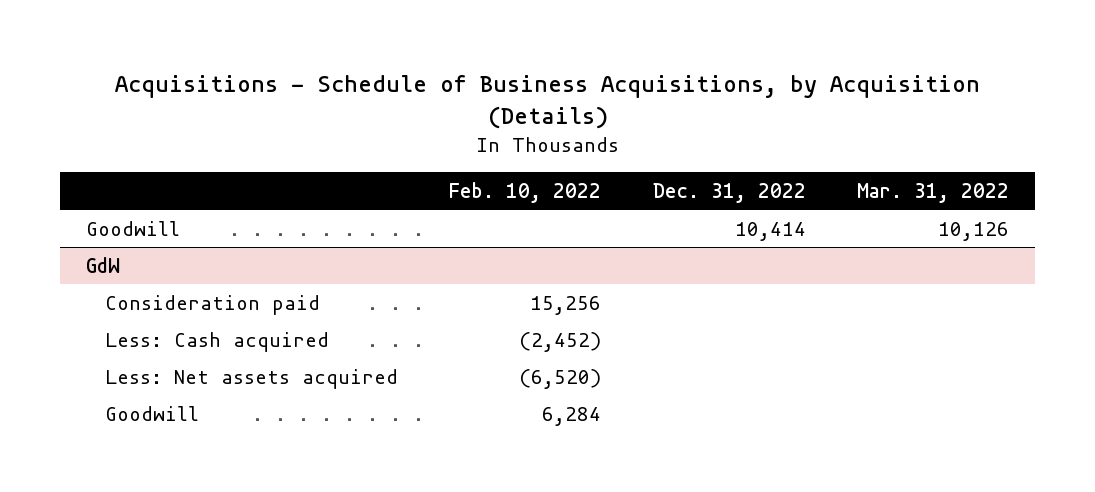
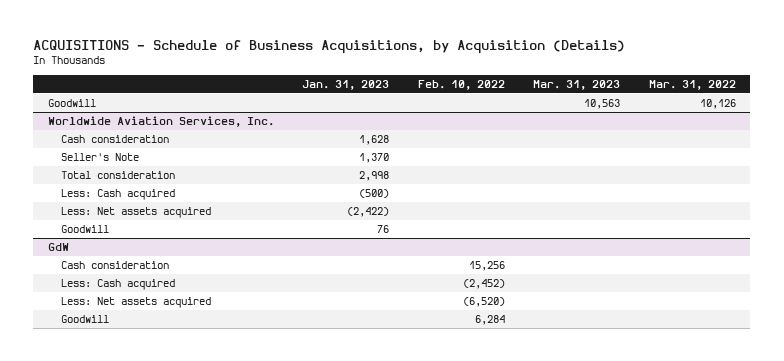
[114,75,980,129] Acquisitions - Schedule of Business Acquisitions, by Acquisition (Details) -> [33,39,626,54] ACQUISITIONS - Schedule of Business Acquisitions, by Acquisition (Details)
[652,182,806,203] Dec. 31, 2022 -> none
none -> [302,80,390,91] Jan. 31, 2023
none -> [533,80,621,91] Mar. 31, 2023
none -> [47,115,274,127] Worldwide Aviation Services, Inc.
none -> [60,134,169,143] Cash consideration
none -> [60,152,139,161] Seller's Note
none -> [60,170,175,179] Total consideration
none -> [60,188,175,200] Less: Cash acquired
none -> [60,206,211,218] Less: Net assets acquired
none -> [60,224,109,233] Goodwill
[104,294,320,315] Consideration paid -> [60,260,169,269] Cash consideration

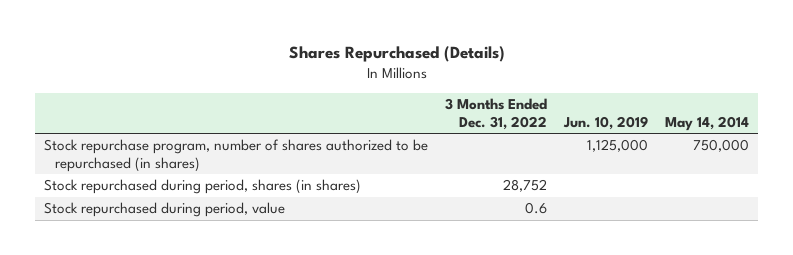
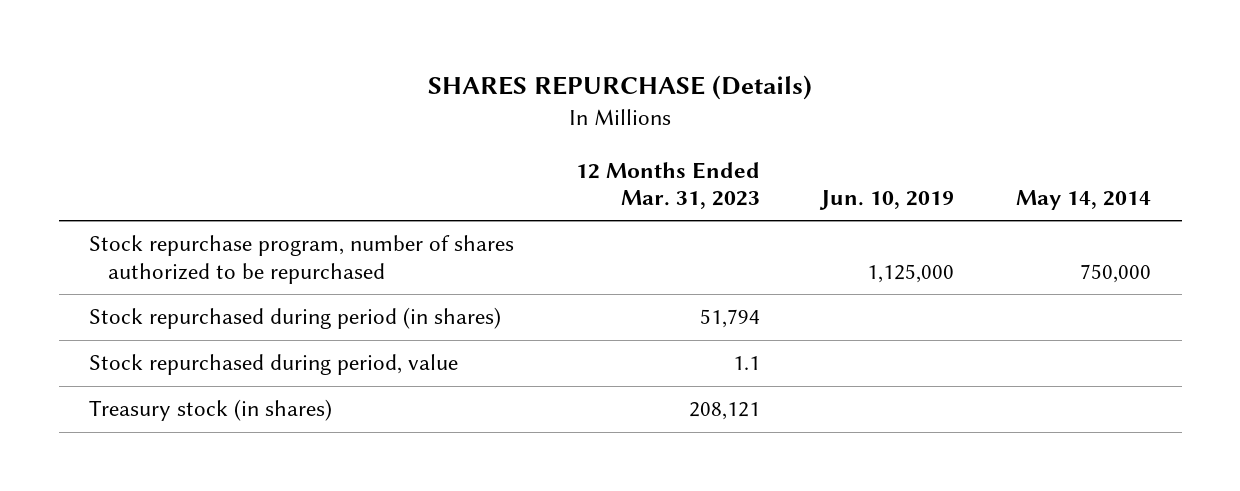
[288,46,505,63] Shares Repurchased (Details) -> [428,74,813,100] SHARES REPURCHASE (Details)
[445,98,548,130] 3 Months Ended Dec. 31, 2022 -> none
none -> [575,161,760,210] 12 Months Ended Mar. 31, 2023
[43,139,428,172] Stock repurchase program, number of shares authorized to be repurchased (in shares) -> [89,235,515,284] Stock repurchase program, number of shares authorized to be repurchased
[43,179,361,195] Stock repurchased during period, shares (in shares) -> [89,307,502,330] Stock repurchased during period (in shares)
none -> [89,399,333,422] Treasury stock (in shares)

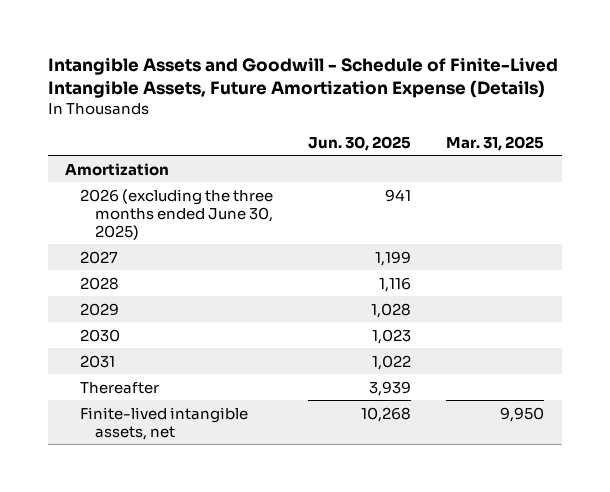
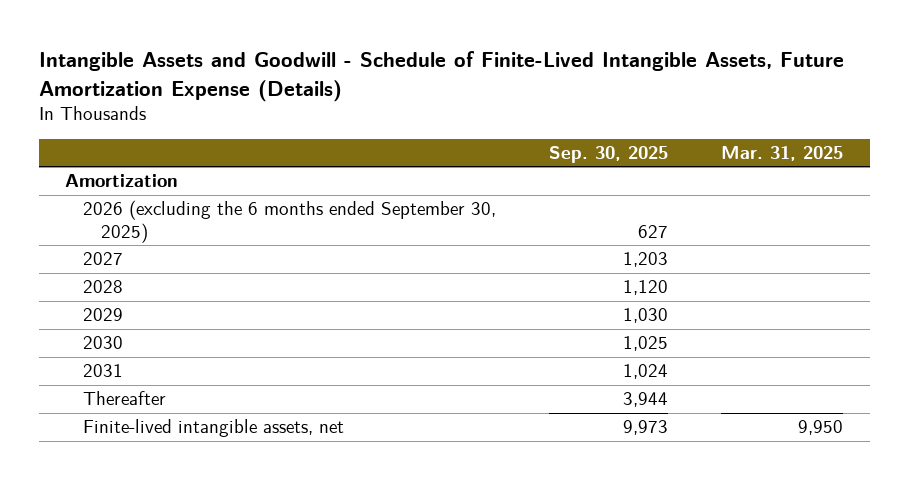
[308,135,412,151] Jun. 30, 2025 -> none
none -> [549,145,669,163] Sep. 30, 2025
[80,188,274,240] 2026 (excluding the three months ended June 30, 2025) -> [83,200,497,243] 2026 (excluding the 6 months ended September 30, 2025)

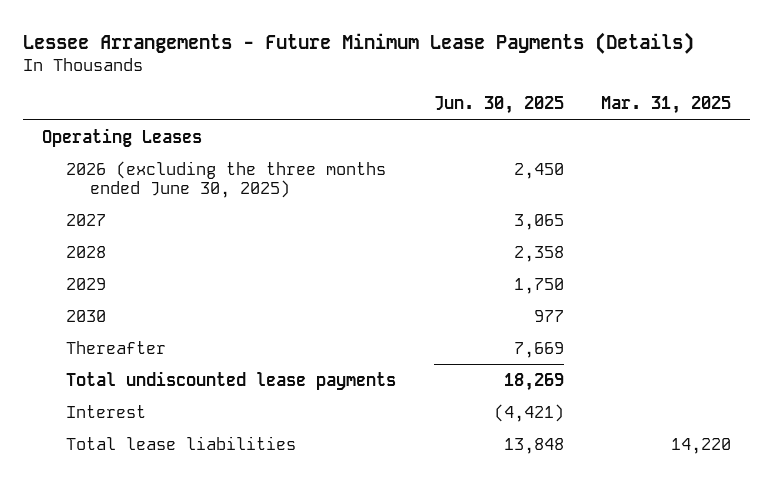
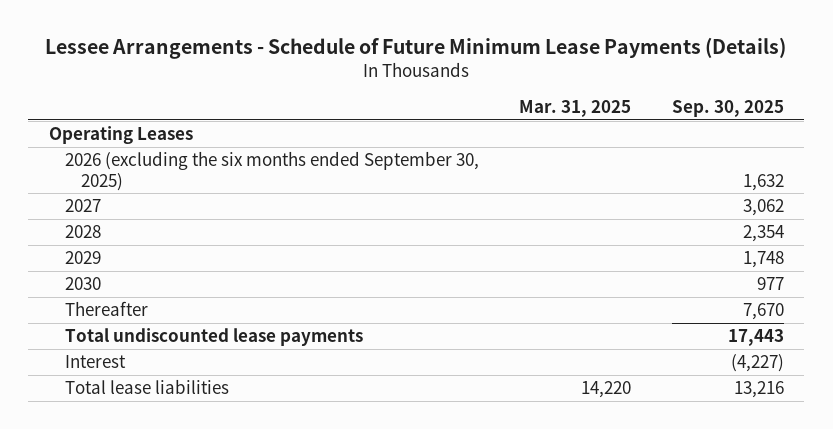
[23,31,695,54] Lessee Arrangements - Future Minimum Lease Payments (Details) -> [45,37,787,60] Lessee Arrangements - Schedule of Future Minimum Lease Payments (Details)
[433,96,564,115] Jun. 30, 2025 -> none
none -> [671,100,784,118] Sep. 30, 2025
[66,160,387,198] 2026 (excluding the three months ended June 30, 2025) -> [64,150,479,191] 2026 (excluding the six months ended September 30, 2025)

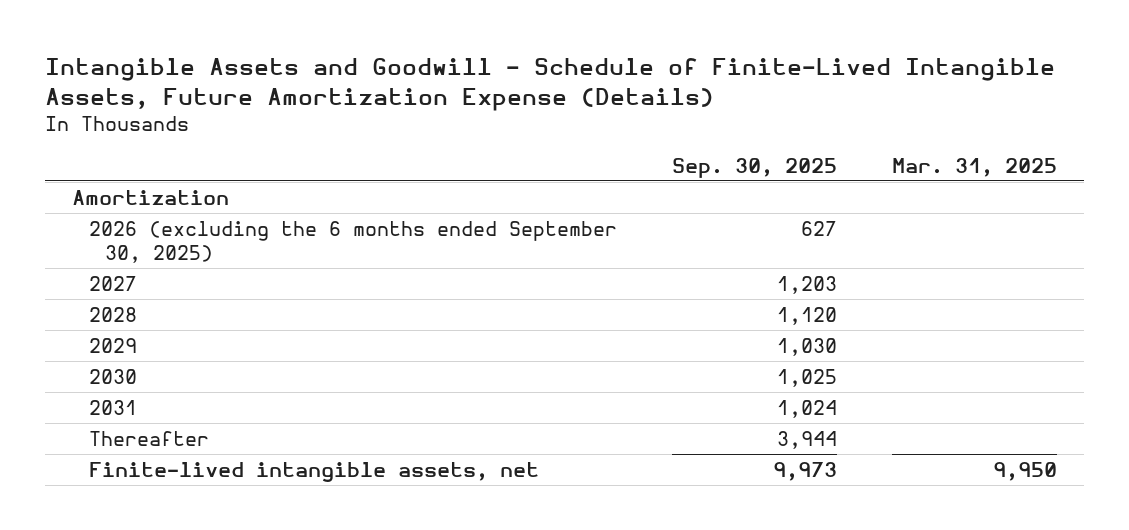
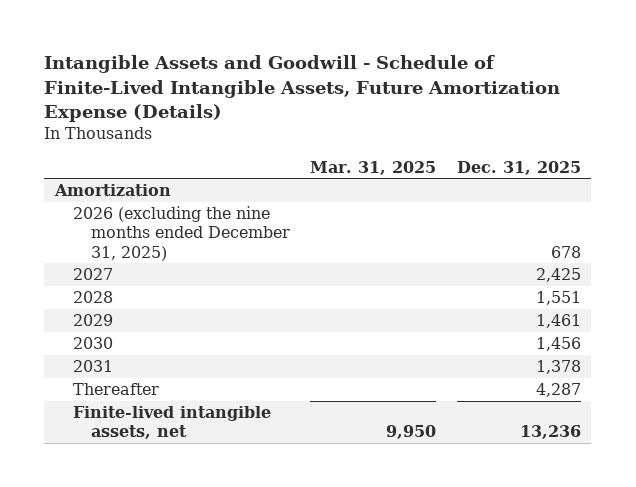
[671,157,837,178] Sep. 30, 2025 -> none
none -> [457,160,582,175] Dec. 31, 2025
[88,220,617,264] 2026 (excluding the 6 months ended September 30, 2025) -> [72,206,290,261] 2026 (excluding the nine months ended December 31, 2025)

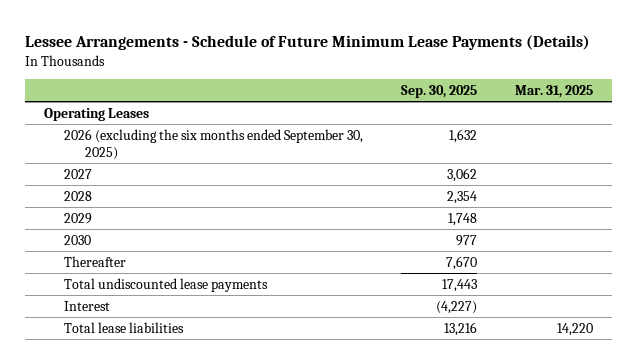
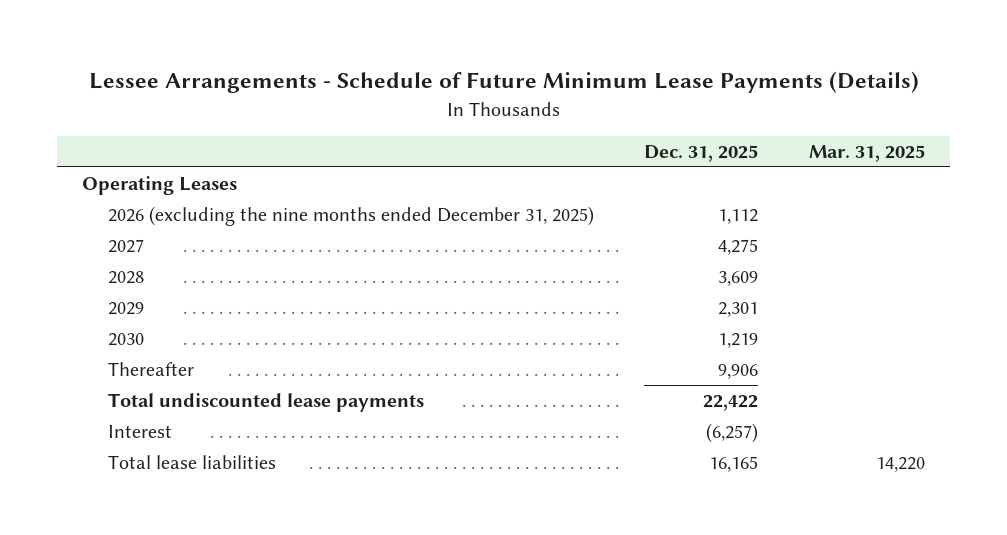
[401,84,478,98] Sep. 30, 2025 -> none
none -> [644,144,759,162] Dec. 31, 2025
[64,128,364,160] 2026 (excluding the six months ended September 30, 2025) -> [108,206,595,227] 2026 (excluding the nine months ended December 31, 2025)

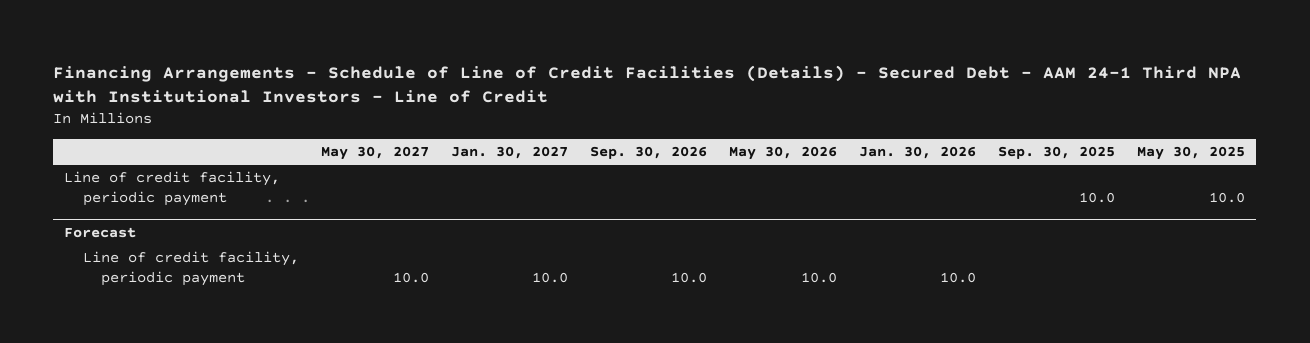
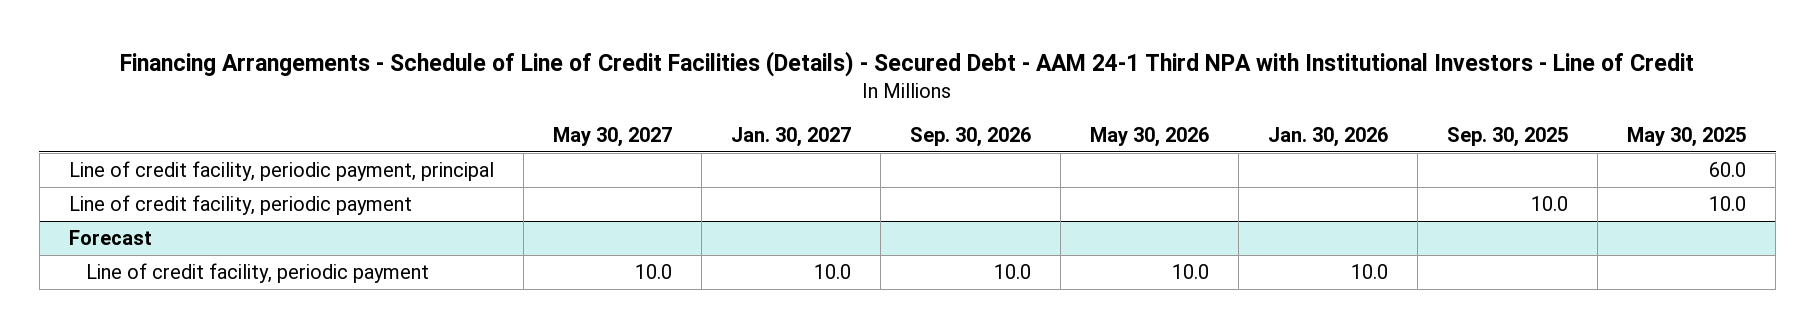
none -> [68,161,494,182] Line of credit facility, periodic payment, principal

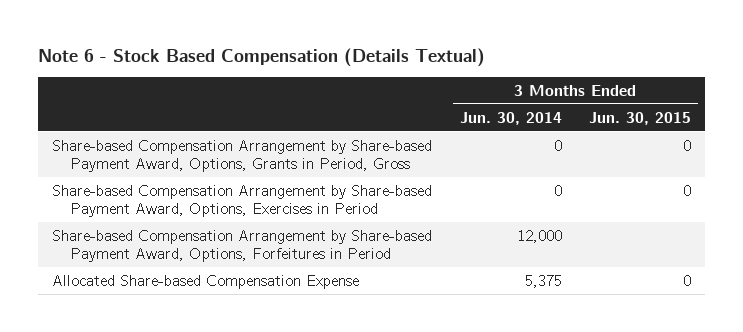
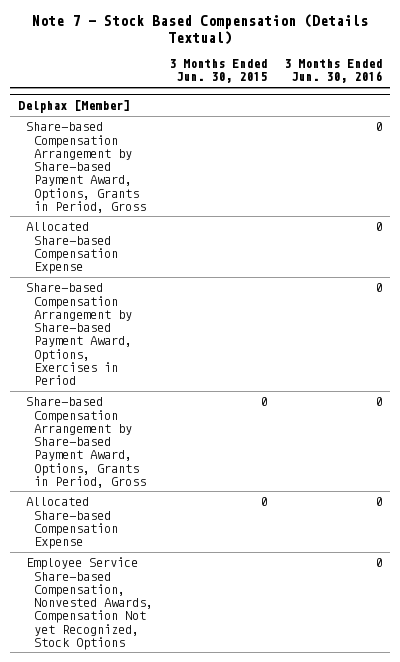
[37,47,485,67] Note 6 - Stock Based Compensation (Details Textual) -> [31,14,368,45] Note 7 - Stock Based Compensation (Details Textual)
[459,111,562,125] Jun. 30, 2014 -> none
none -> [283,59,382,84] 3 Months Ended Jun. 30, 2016
[51,139,432,173] Share-based Compensation Arrangement by Share-based Payment Award, Options, Grants in Period, Gross -> none
[51,184,432,218] Share-based Compensation Arrangement by Share-based Payment Award, Options, Exercises in Period -> none
[51,229,432,263] Share-based Compensation Arrangement by Share-based Payment Award, Options, Forfeitures in Period -> none
[51,274,359,289] Allocated Share-based Compensation Expense -> none
none -> [18,99,131,113] Delphax [Member]
none -> [26,122,147,213] Share-based Compensation Arrangement by Share-based Payment Award, Options, Grants in Period, Gross
none -> [26,222,119,275] Allocated Share-based Compensation Expense
none -> [26,283,133,386] Share-based Compensation Arrangement by Share-based Payment Award, Options, Exercises in Period
none -> [26,397,147,488] Share-based Compensation Arrangement by Share-based Payment Award, Options, Grants in Period, Gross
none -> [26,497,119,550] Allocated Share-based Compensation Expense
none -> [26,557,154,650] Employee Service Share-based Compensation, Nonvested Awards, Compensation Not yet Recognized, Stock Options

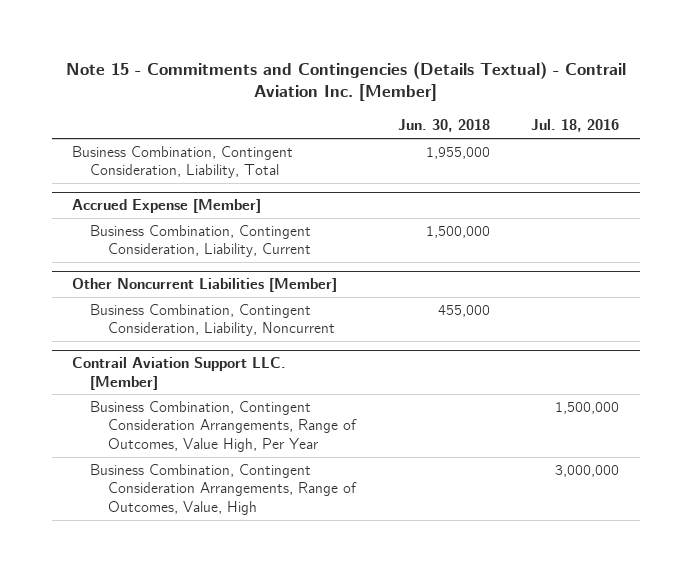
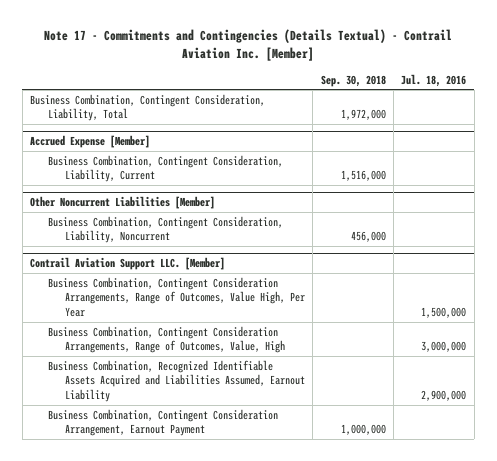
[65,61,626,102] Note 15 - Commitments and Contingencies (Details Textual) - Contrail Aviation Inc. [Member] -> [44,29,453,62] Note 17 - Commitments and Contingencies (Details Textual) - Contrail Aviation Inc. [Member]
[397,119,490,133] Jun. 30, 2018 -> none
none -> [320,74,386,87] Sep. 30, 2018
none -> [47,359,305,402] Business Combination, Recognized Identifiable Assets Acquired and Liabilities Assumed, Earnout Liability
none -> [47,408,278,437] Business Combination, Contingent Consideration Arrangement, Earnout Payment

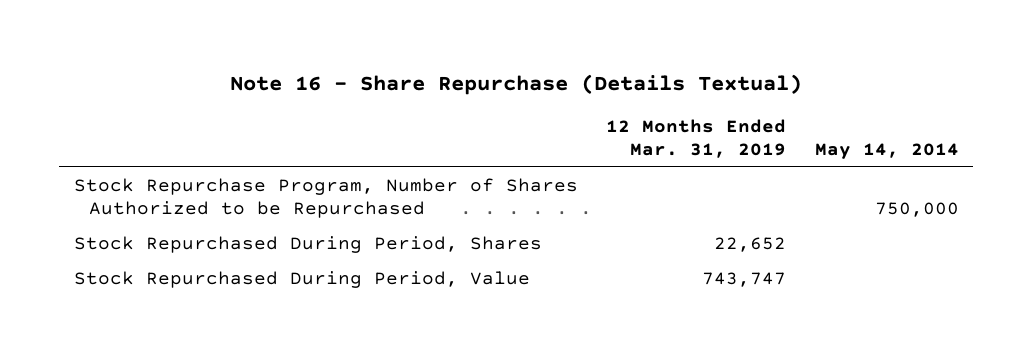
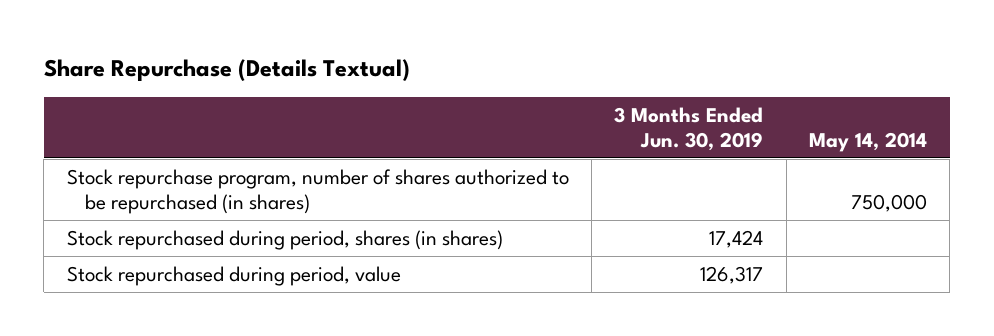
[230,73,803,95] Note 16 - Share Repurchase (Details Textual) -> [43,59,410,82] Share Repurchase (Details Textual)
[606,119,787,159] 12 Months Ended Mar. 31, 2019 -> none
none -> [614,106,764,151] 3 Months Ended Jun. 30, 2019
[73,178,578,219] Stock Repurchase Program, Number of Shares Authorized to be Repurchased -> [66,168,569,214] Stock repurchase program, number of shares authorized to be repurchased (in shares)
[73,236,542,254] Stock Repurchased During Period, Shares -> [66,229,503,250] Stock repurchased during period, shares (in shares)
[73,271,530,289] Stock Repurchased During Period, Value -> [66,265,401,286] Stock repurchased during period, value

